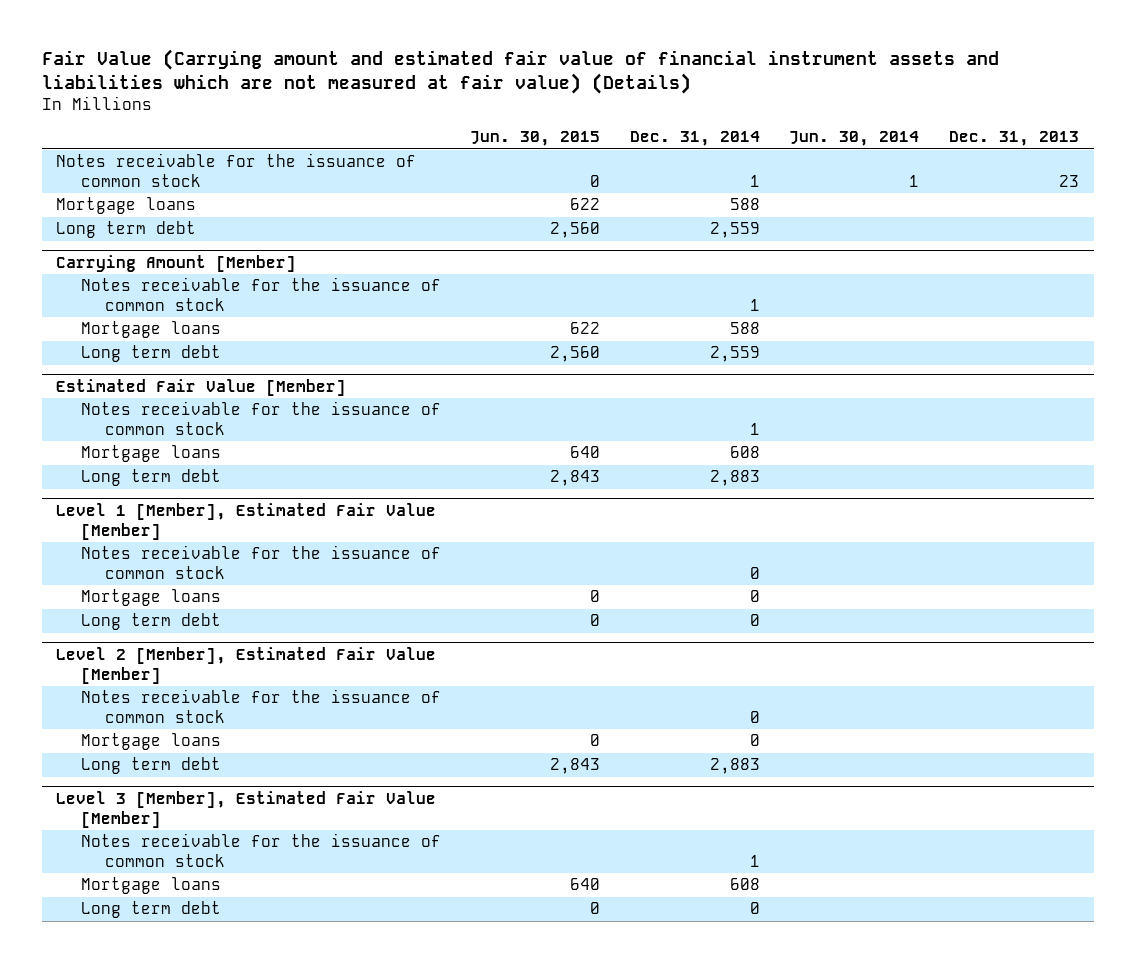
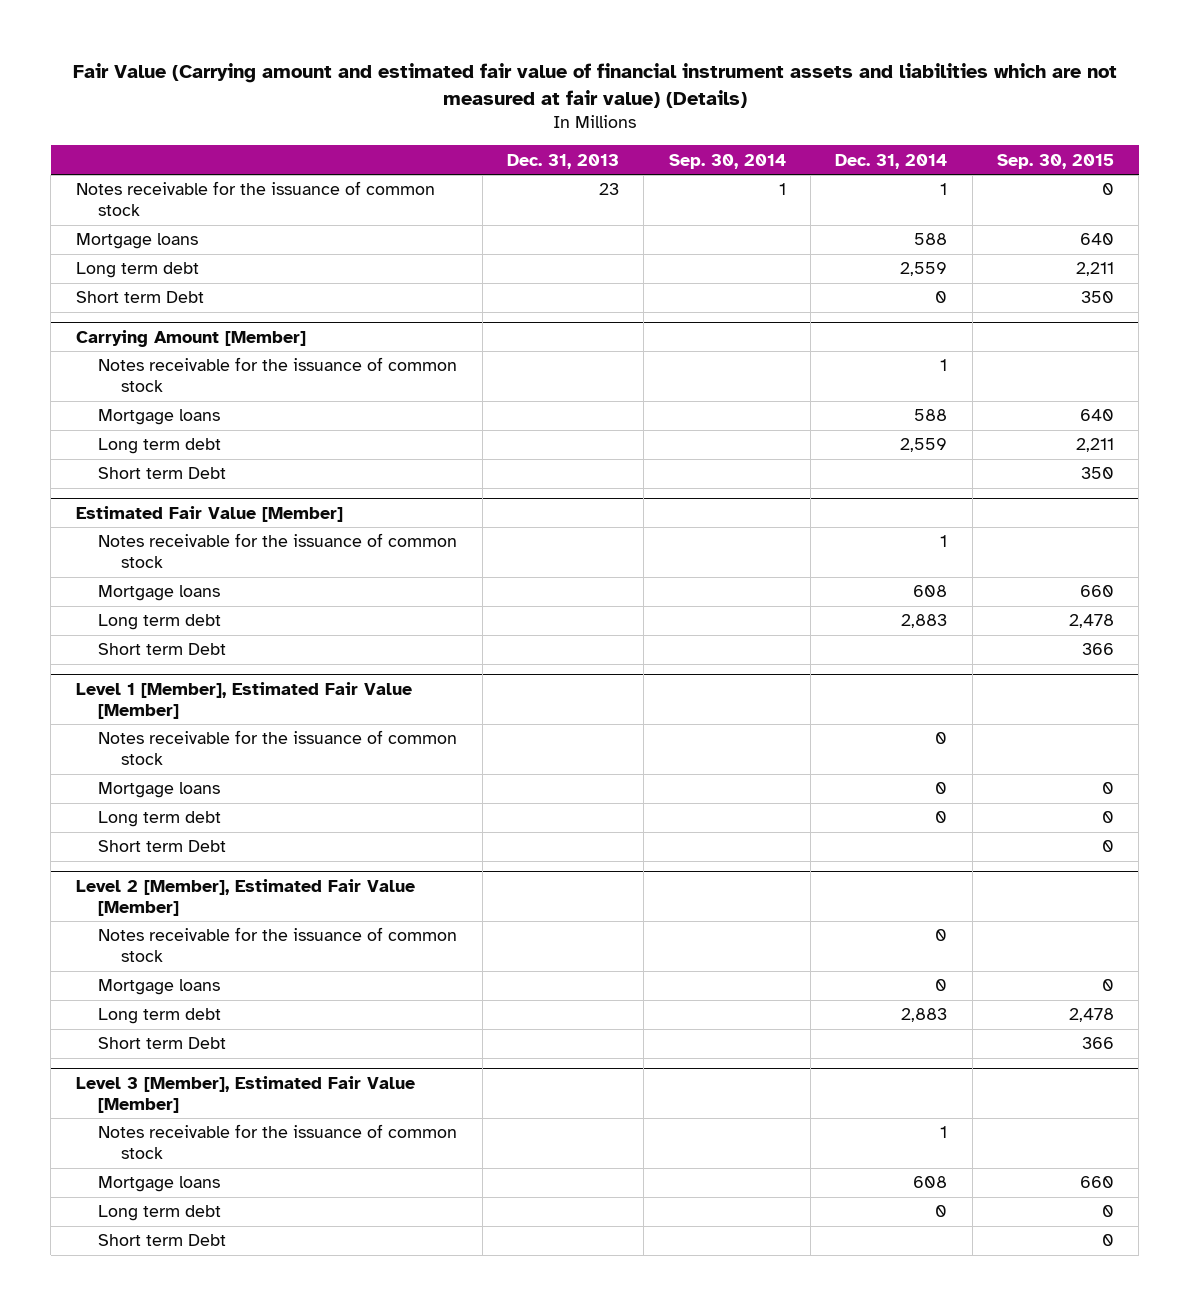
[470,131,601,147] Jun. 30, 2015 -> none
[789,131,920,147] Jun. 30, 2014 -> none
none -> [668,153,786,169] Sep. 30, 2014
none -> [996,153,1114,169] Sep. 30, 2015
none -> [75,291,204,304] Short term Debt
none -> [98,467,227,480] Short term Debt
none -> [98,643,227,656] Short term Debt
none -> [98,840,227,853] Short term Debt
none -> [98,1037,227,1050] Short term Debt
none -> [98,1234,227,1247] Short term Debt

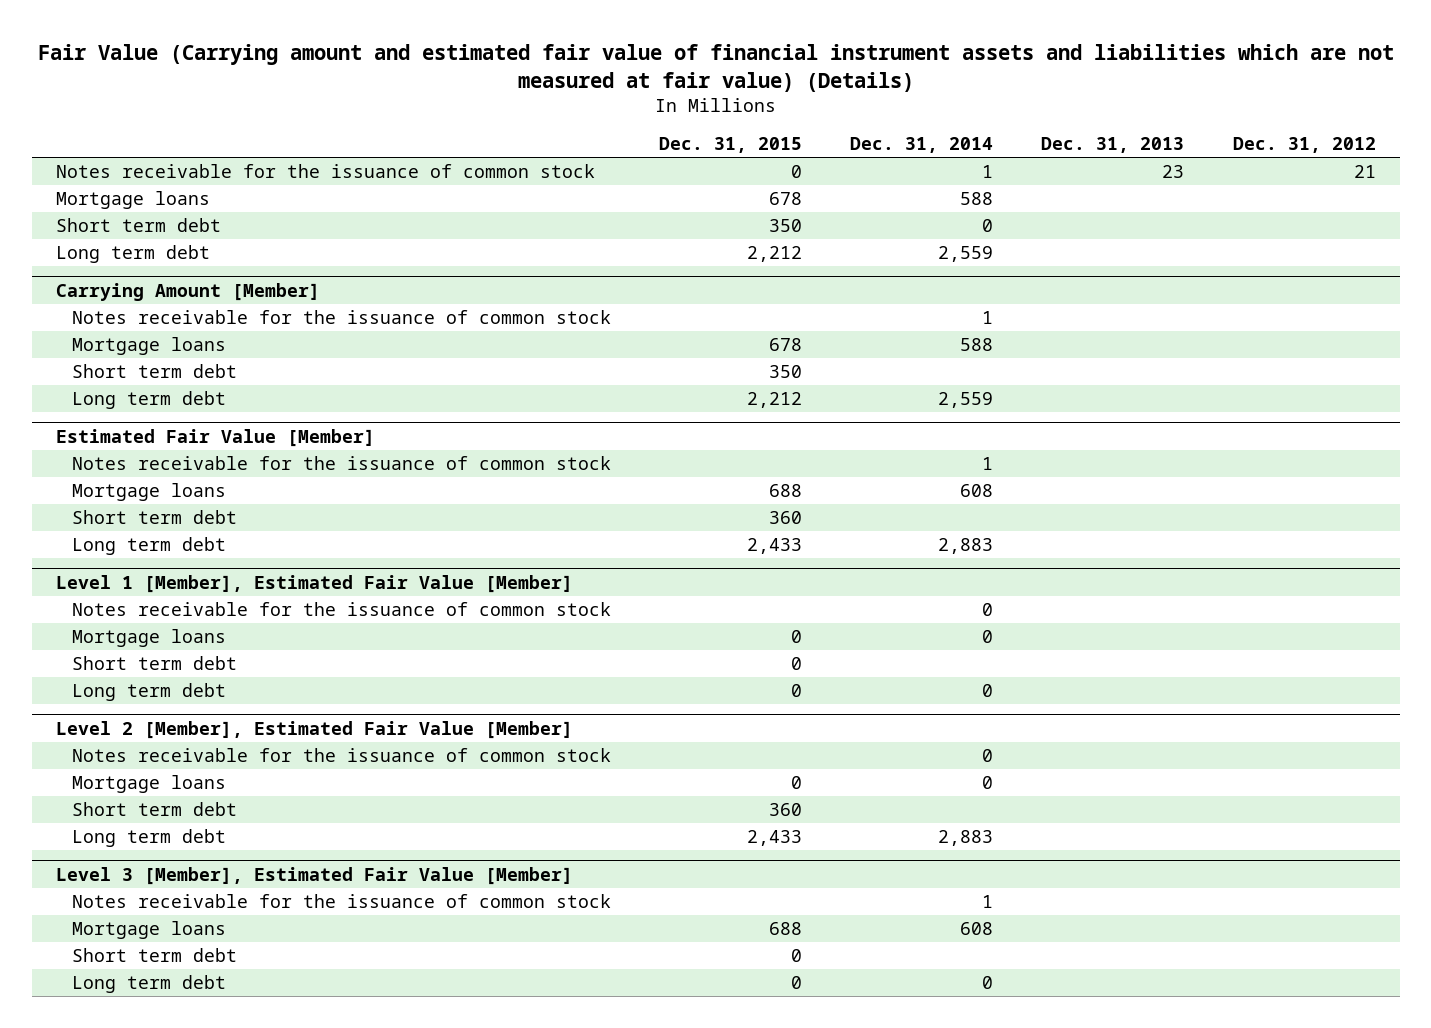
[668,153,786,169] Sep. 30, 2014 -> none
[996,153,1114,169] Sep. 30, 2015 -> none
none -> [659,137,803,154] Dec. 31, 2015
none -> [1232,137,1376,154] Dec. 31, 2012
none -> [55,218,221,233] Short term debt
[75,291,204,304] Short term Debt -> none
none -> [72,364,238,379] Short term debt
[98,467,227,480] Short term Debt -> none
none -> [72,510,238,525] Short term debt
[98,643,227,656] Short term Debt -> none
none -> [72,656,238,671] Short term debt
[98,840,227,853] Short term Debt -> none
none -> [72,802,238,817] Short term debt
[98,1037,227,1050] Short term Debt -> none
none -> [72,948,238,963] Short term debt
[98,1234,227,1247] Short term Debt -> none

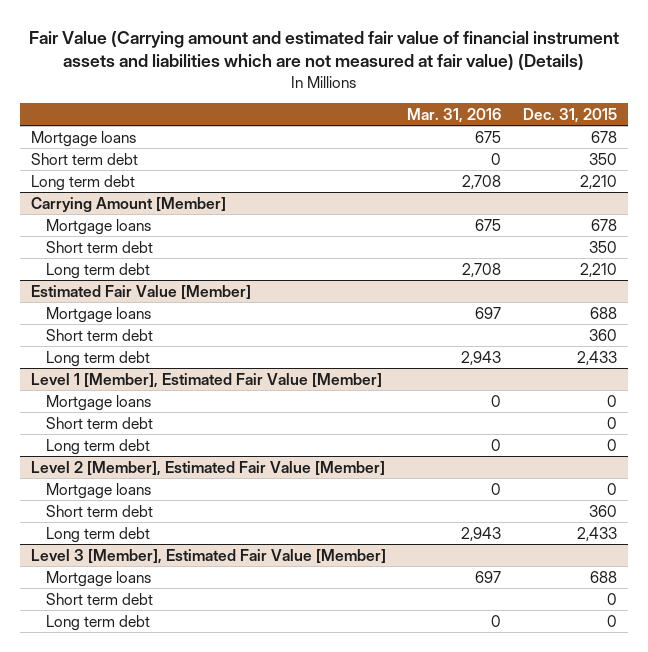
[850,137,994,154] Dec. 31, 2014 -> none
[1041,137,1185,154] Dec. 31, 2013 -> none
[1232,137,1376,154] Dec. 31, 2012 -> none
none -> [407,107,502,123] Mar. 31, 2016
[55,164,595,179] Notes receivable for the issuance of common stock -> none
[747,246,803,263] 2,212 -> [580,174,618,189] 2,210
[72,310,612,325] Notes receivable for the issuance of common stock -> none
[747,392,803,409] 2,212 -> [580,262,618,277] 2,210
[72,456,612,471] Notes receivable for the issuance of common stock -> none
[72,602,612,617] Notes receivable for the issuance of common stock -> none
[72,748,612,763] Notes receivable for the issuance of common stock -> none
[72,894,612,909] Notes receivable for the issuance of common stock -> none

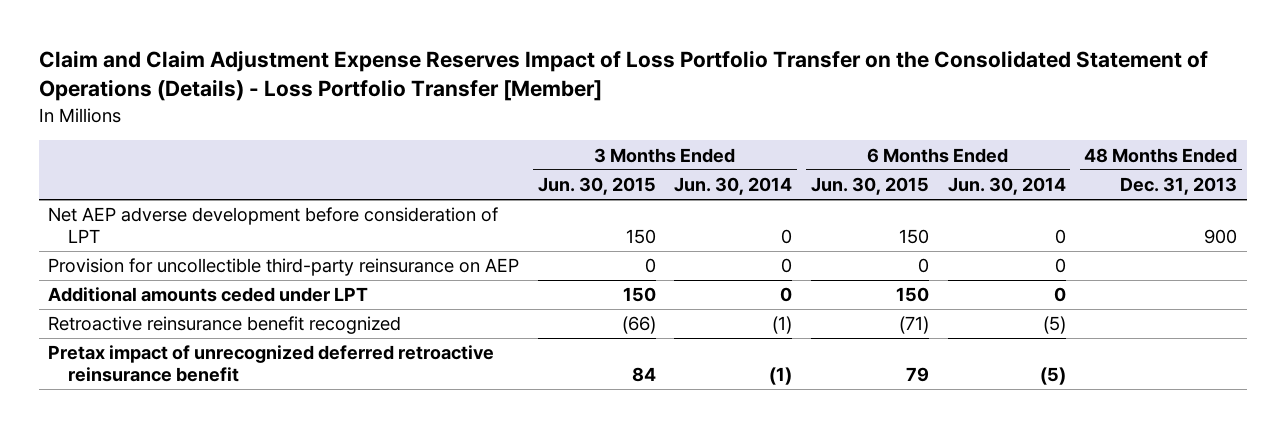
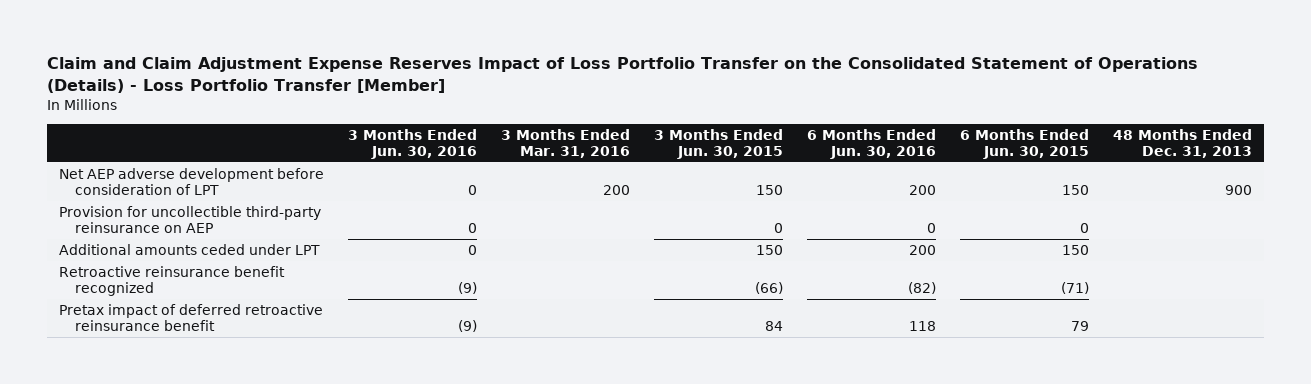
[674,177,793,196] Jun. 30, 2014 -> none
[947,177,1066,196] Jun. 30, 2014 -> none
none -> [347,128,477,160] 3 Months Ended Jun. 30, 2016
none -> [500,128,630,159] 3 Months Ended Mar. 31, 2016
none -> [807,128,937,160] 6 Months Ended Jun. 30, 2016
[47,345,494,383] Pretax impact of unrecognized deferred retroactive reinsurance benefit -> [58,303,323,332] Pretax impact of deferred retroactive reinsurance benefit

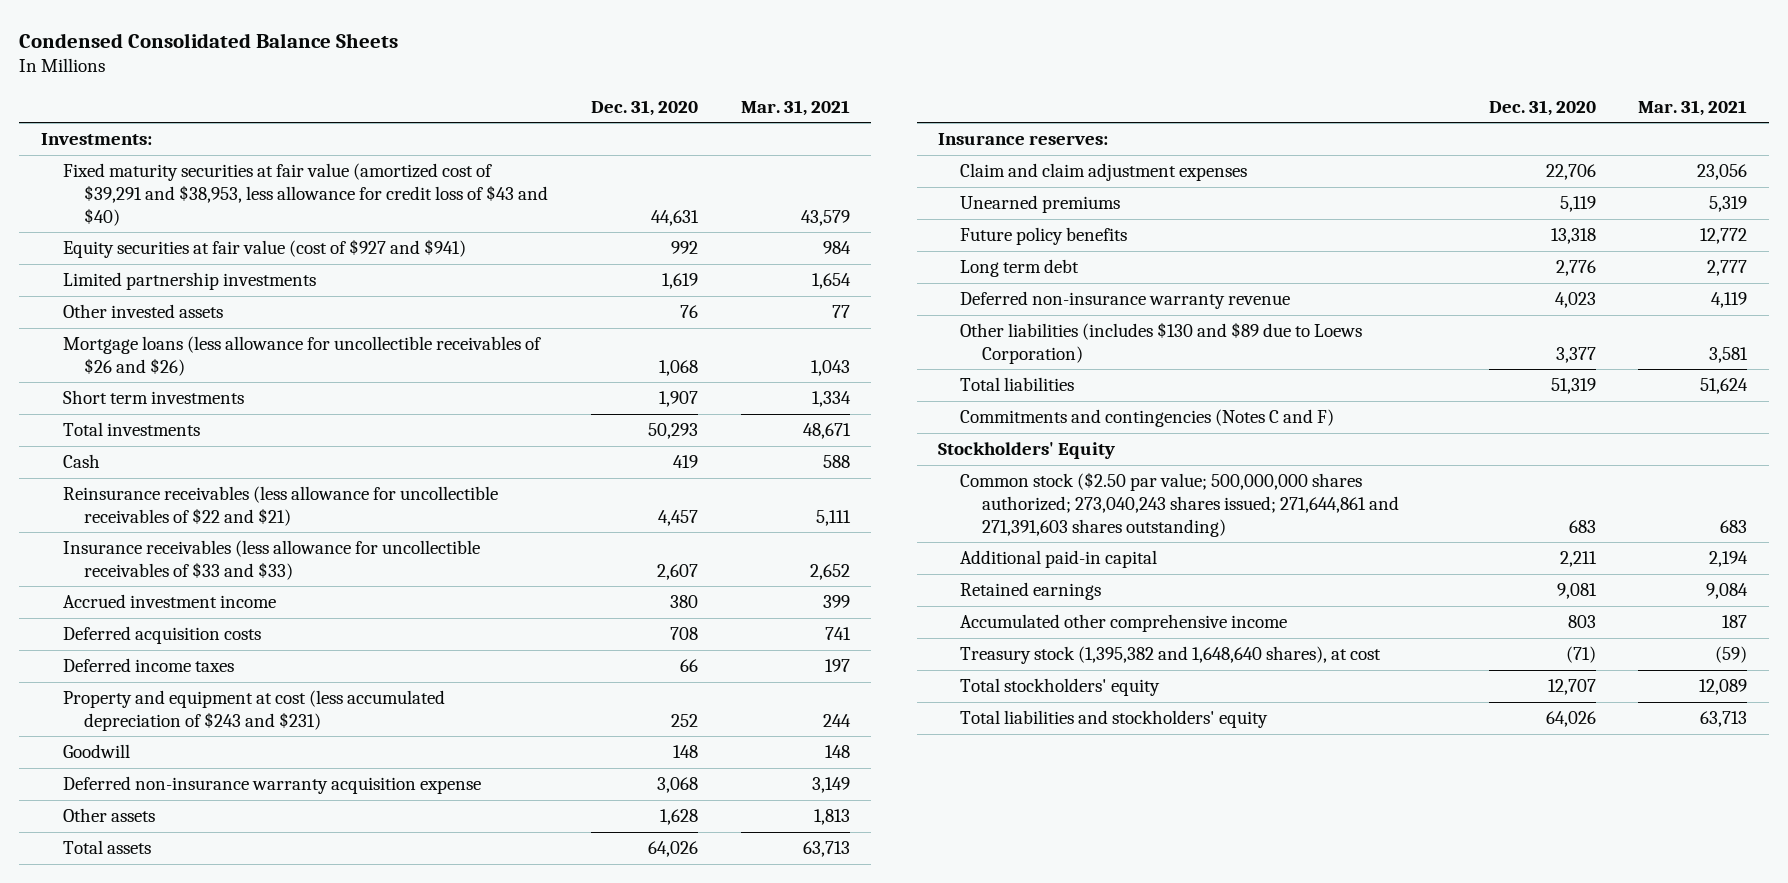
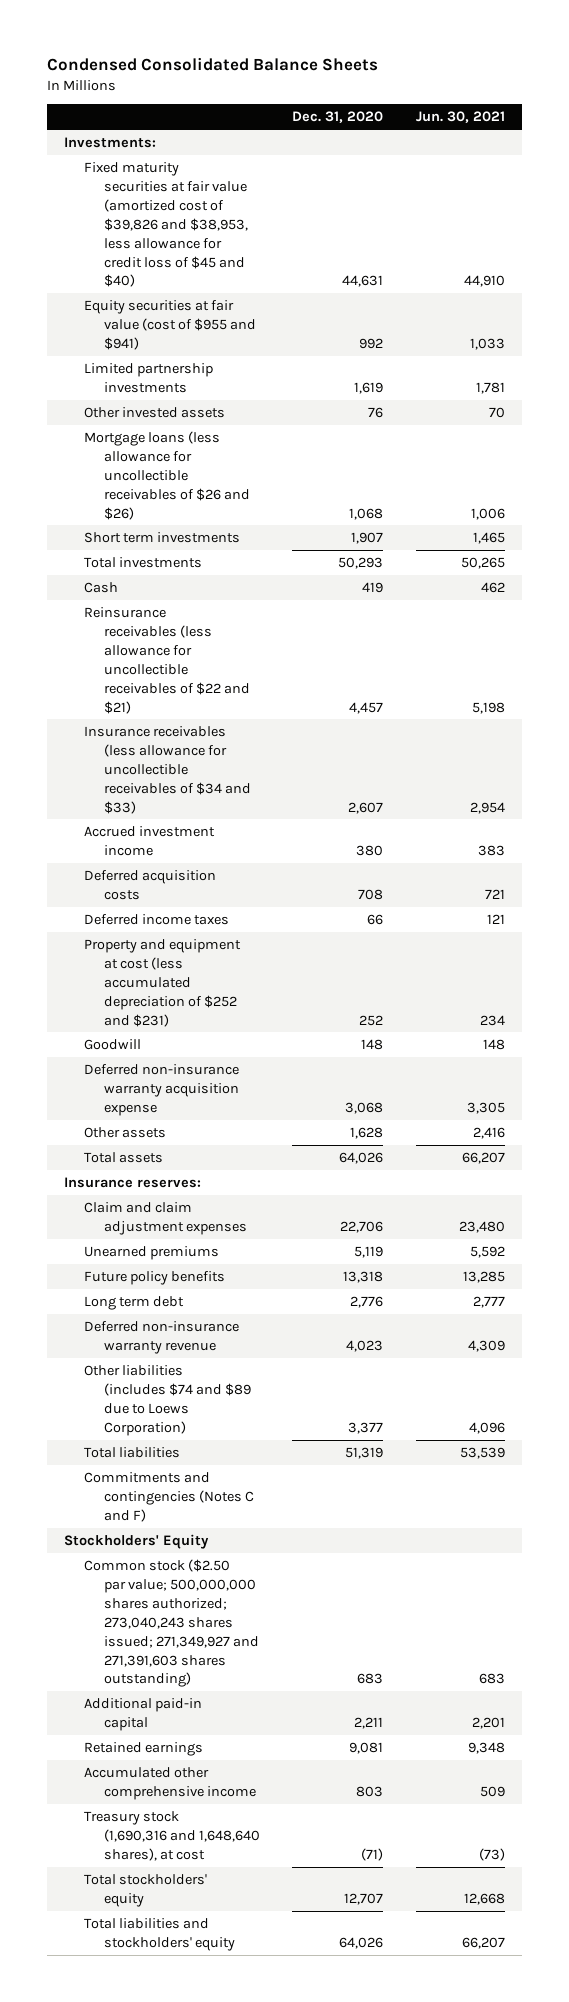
[740,99,850,116] Mar. 31, 2021 -> none
none -> [416,111,506,124] Jun. 30, 2021
[62,163,549,226] Fixed maturity securities at fair value (amortized cost of $39,291 and $38,953, less allowance for credit loss of $43 and $40) -> [83,162,248,288] Fixed maturity securities at fair value (amortized cost of $39,826 and $38,953, less allowance for credit loss of $45 and $40)
[62,239,466,259] Equity securities at fair value (cost of $927 and $941) -> [83,300,256,350] Equity securities at fair value (cost of $955 and $941)
[62,540,480,580] Insurance receivables (less allowance for uncollectible receivables of $33 and $33) -> [83,726,251,814] Insurance receivables (less allowance for uncollectible receivables of $34 and $33)
[62,690,445,731] Property and equipment at cost (less accumulated depreciation of $243 and $231) -> [83,939,241,1027] Property and equipment at cost (less accumulated depreciation of $252 and $231)
[960,322,1363,364] Other liabilities (includes $130 and $89 due to Loews Corporation) -> [83,1365,251,1436] Other liabilities (includes $74 and $89 due to Loews Corporation)
[960,472,1399,537] Common stock ($2.50 par value; 500,000,000 shares authorized; 273,040,243 shares issued; 271,644,861 and 271,391,603 shares outstanding) -> [83,1559,259,1688] Common stock ($2.50 par value; 500,000,000 shares authorized; 273,040,243 shares issued; 271,349,927 and 271,391,603 shares outstanding)
[960,646,1382,665] Treasury stock (1,395,382 and 1,648,640 shares), at cost -> [83,1811,260,1861] Treasury stock (1,690,316 and 1,648,640 shares), at cost

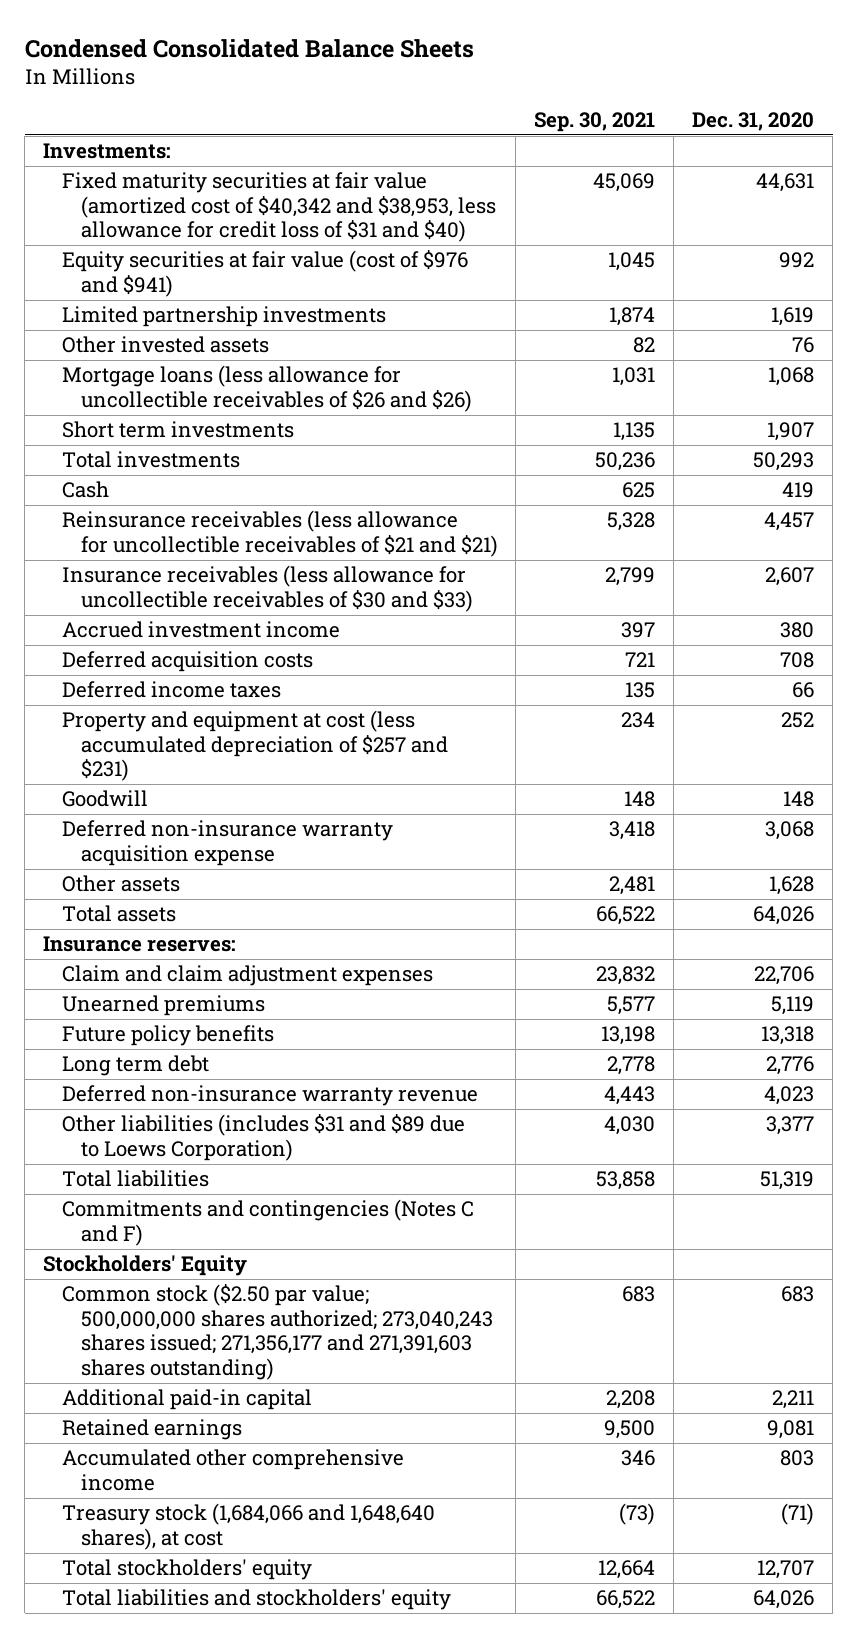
[416,111,506,124] Jun. 30, 2021 -> none
none -> [534,112,656,133] Sep. 30, 2021
[83,162,248,288] Fixed maturity securities at fair value (amortized cost of $39,826 and $38,953, less allowance for credit loss of $45 and $40) -> [61,172,496,243] Fixed maturity securities at fair value (amortized cost of $40,342 and $38,953, less allowance for credit loss of $31 and $40)
[83,300,256,350] Equity securities at fair value (cost of $955 and $941) -> [61,250,468,297] Equity securities at fair value (cost of $976 and $941)
[83,607,250,714] Reinsurance receivables (less allowance for uncollectible receivables of $22 and $21) -> [61,510,498,557] Reinsurance receivables (less allowance for uncollectible receivables of $21 and $21)
[83,726,251,814] Insurance receivables (less allowance for uncollectible receivables of $34 and $33) -> [61,565,473,612] Insurance receivables (less allowance for uncollectible receivables of $30 and $33)
[83,939,241,1027] Property and equipment at cost (less accumulated depreciation of $252 and $231) -> [61,710,448,782] Property and equipment at cost (less accumulated depreciation of $257 and $231)
[83,1365,251,1436] Other liabilities (includes $74 and $89 due to Loews Corporation) -> [61,1114,465,1161] Other liabilities (includes $31 and $89 due to Loews Corporation)
[83,1559,259,1688] Common stock ($2.50 par value; 500,000,000 shares authorized; 273,040,243 shares issued; 271,349,927 and 271,391,603 shares outstanding) -> [61,1284,493,1380] Common stock ($2.50 par value; 500,000,000 shares authorized; 273,040,243 shares issued; 271,356,177 and 271,391,603 shares outstanding)
[83,1811,260,1861] Treasury stock (1,690,316 and 1,648,640 shares), at cost -> [61,1503,435,1550] Treasury stock (1,684,066 and 1,648,640 shares), at cost

